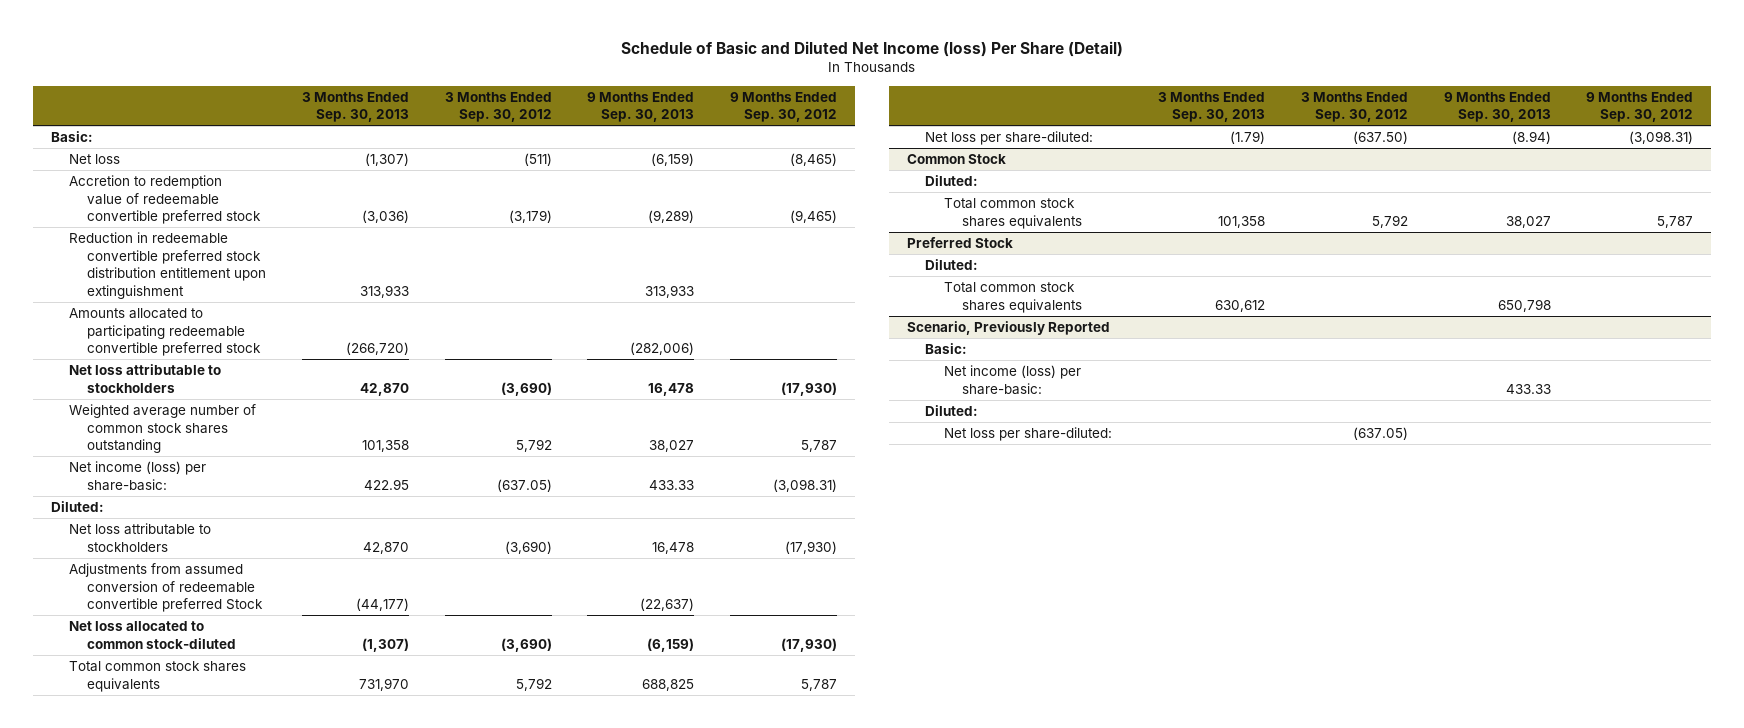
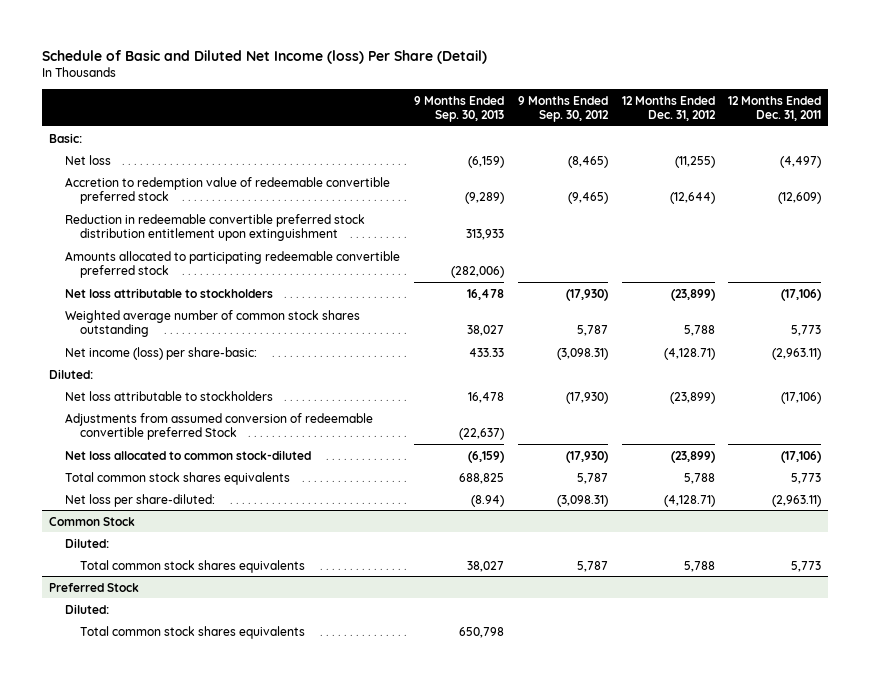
[302,91,410,123] 3 Months Ended Sep. 30, 2013 -> none
[444,91,552,123] 3 Months Ended Sep. 30, 2012 -> none
none -> [621,95,716,121] 12 Months Ended Dec. 31, 2012
none -> [728,95,822,121] 12 Months Ended Dec. 31, 2011
[906,321,1110,336] Scenario, Previously Reported -> none
[925,343,968,355] Basic: -> none
[943,365,1081,395] Net income (loss) per share-basic: -> none
[925,405,979,417] Diluted: -> none
[943,427,1112,442] Net loss per share-diluted: -> none

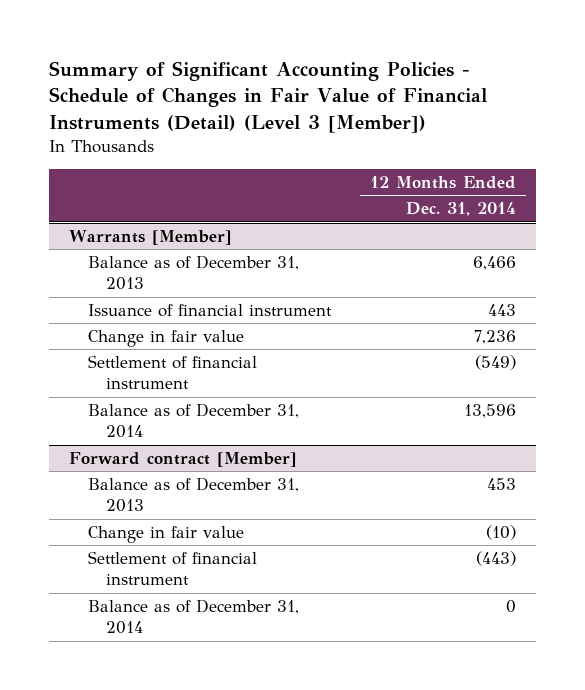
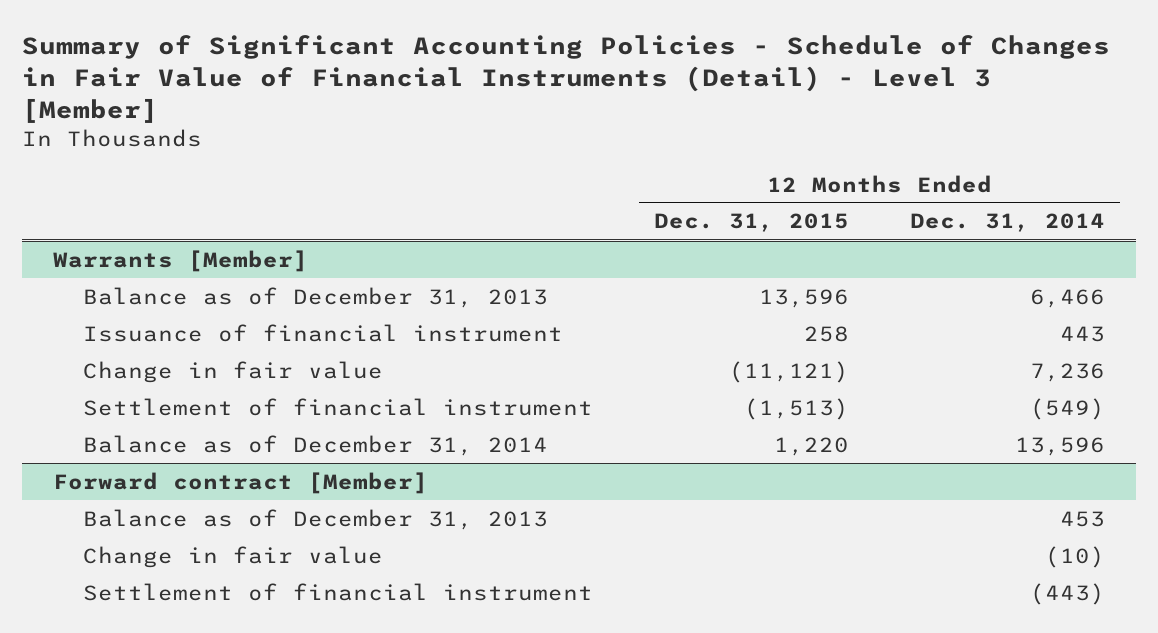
[49,60,488,133] Summary of Significant Accounting Policies - Schedule of Changes in Fair Value of Financial Instruments (Detail) (Level 3 [Member]) -> [22,35,1111,124] Summary of Significant Accounting Policies - Schedule of Changes in Fair Value of Financial Instruments (Detail) - Level 3 [Member]
none -> [654,213,850,233] Dec. 31, 2015
[87,599,299,635] Balance as of December 31, 2014 -> none

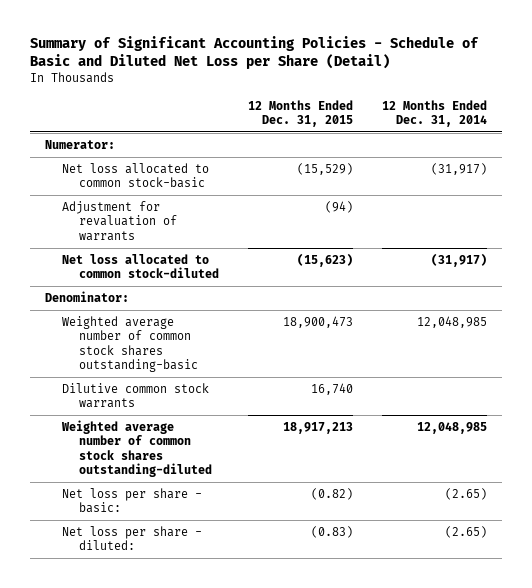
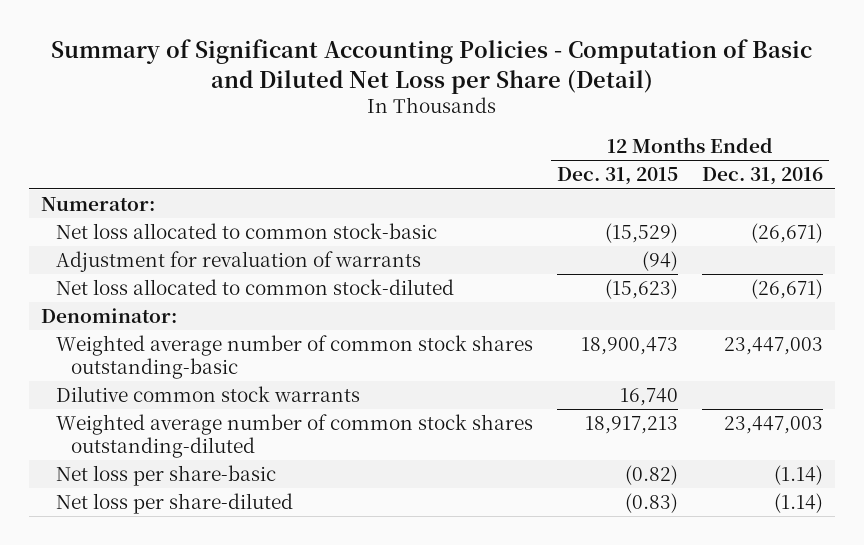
[30,36,480,70] Summary of Significant Accounting Policies - Schedule of Basic and Diluted Net Loss per Share (Detail) -> [50,39,812,94] Summary of Significant Accounting Policies - Computation of Basic and Diluted Net Loss per Share (Detail)
[382,99,488,128] 12 Months Ended Dec. 31, 2014 -> none
none -> [701,167,823,186] Dec. 31, 2016
[61,487,202,514] Net loss per share - basic: -> [55,464,276,486] Net loss per share-basic
[61,525,202,551] Net loss per share - diluted: -> [55,492,293,514] Net loss per share-diluted

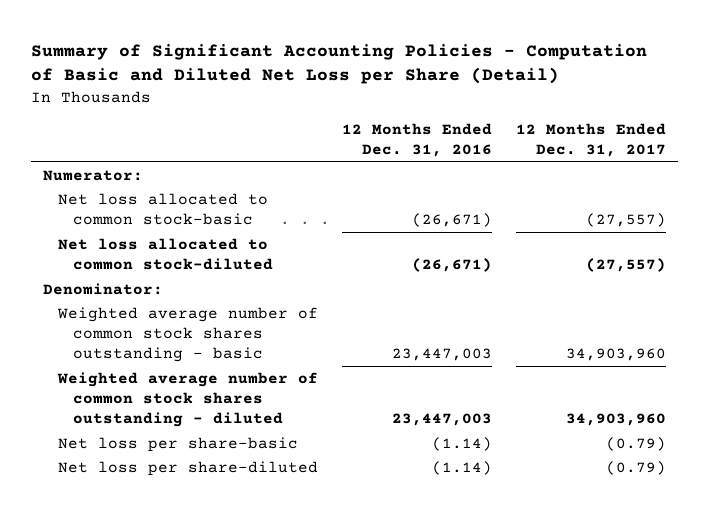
[556,167,678,186] Dec. 31, 2015 -> none
none -> [515,123,666,158] 12 Months Ended Dec. 31, 2017
[55,250,421,272] Adjustment for revaluation of warrants -> none
[55,385,360,402] Dilutive common stock warrants -> none
[55,334,533,380] Weighted average number of common stock shares outstanding-basic -> [57,306,319,363] Weighted average number of common stock shares outstanding - basic
[55,413,533,459] Weighted average number of common stock shares outstanding-diluted -> [57,371,319,428] Weighted average number of common stock shares outstanding - diluted

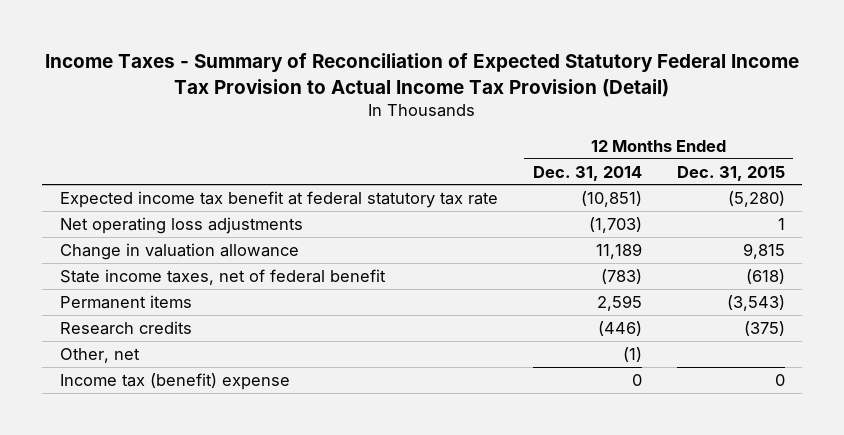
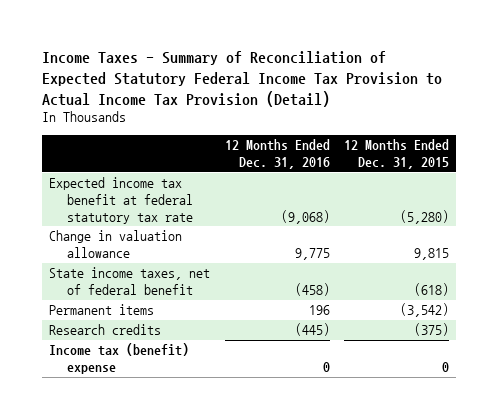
[532,165,642,181] Dec. 31, 2014 -> none
none -> [224,139,330,169] 12 Months Ended Dec. 31, 2016
[59,216,303,234] Net operating loss adjustments -> none
[726,294,785,311] (3,543) -> [400,303,450,318] (3,542)
[59,347,140,363] Other, net -> none

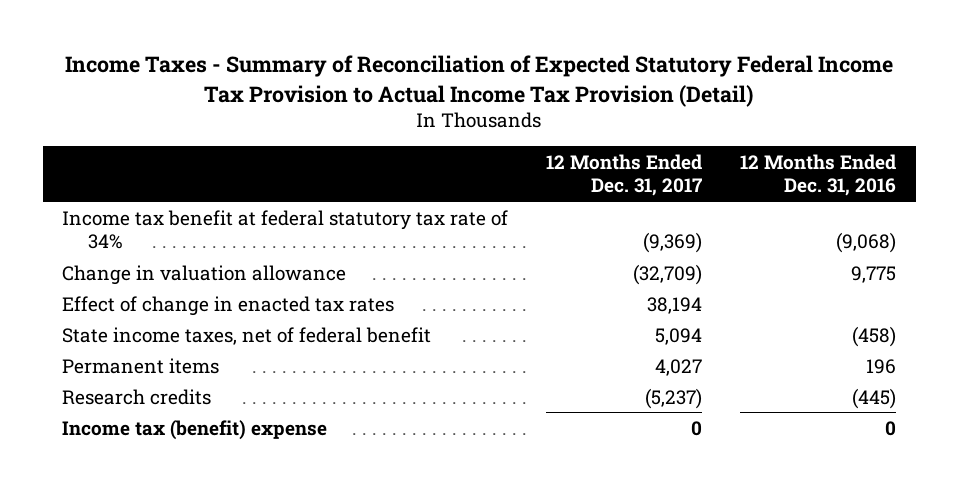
[344,139,450,169] 12 Months Ended Dec. 31, 2015 -> none
none -> [546,153,703,197] 12 Months Ended Dec. 31, 2017
[48,177,193,224] Expected income tax benefit at federal statutory tax rate -> [62,209,509,249] Income tax benefit at federal statutory tax rate of 34%
none -> [62,295,395,316] Effect of change in enacted tax rates

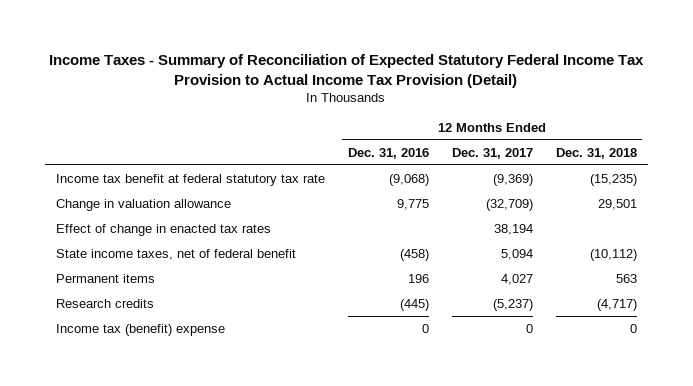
none -> [555,147,637,159] Dec. 31, 2018
[62,209,509,249] Income tax benefit at federal statutory tax rate of 34% -> [55,173,325,186] Income tax benefit at federal statutory tax rate

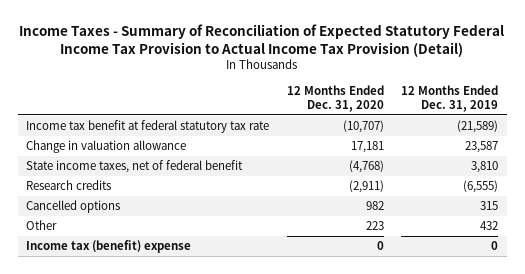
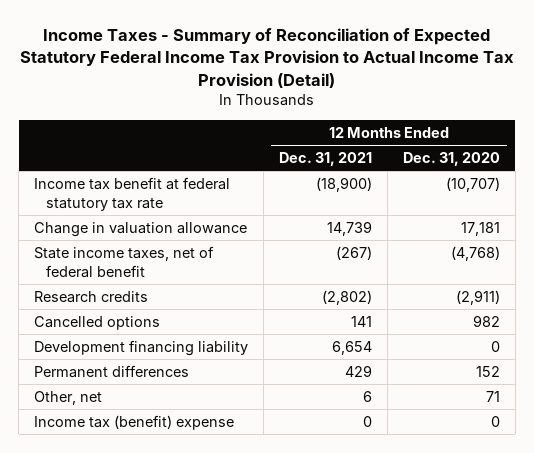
[401,85,499,112] 12 Months Ended Dec. 31, 2019 -> none
none -> [278,151,372,166] Dec. 31, 2021
none -> [34,339,249,356] Development financing liability
none -> [34,364,190,378] Permanent differences
[26,220,58,231] Other -> [34,390,103,405] Other, net
[365,221,384,231] 223 -> [485,390,500,402] 71

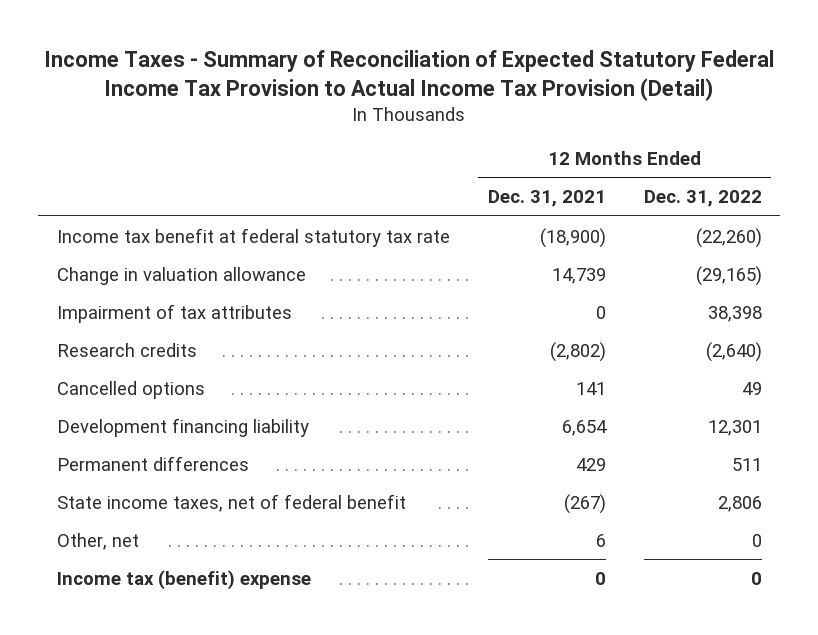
[402,151,500,166] Dec. 31, 2020 -> none
none -> [643,190,762,208] Dec. 31, 2022
none -> [56,303,292,323] Impairment of tax attributes
[34,245,215,278] State income taxes, net of federal benefit -> [56,493,406,512] State income taxes, net of federal benefit

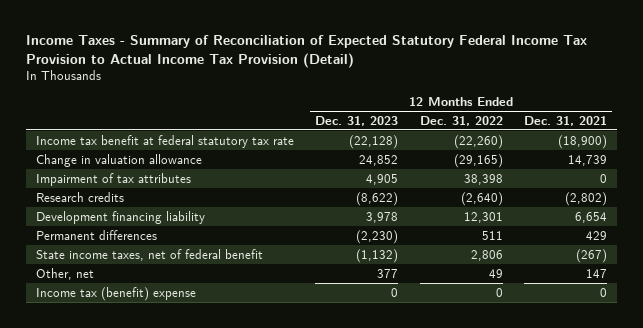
none -> [315,115,399,126] Dec. 31, 2023
[56,380,205,399] Cancelled options -> none
[595,533,606,547] 6 -> [585,268,607,278] 147
[751,533,762,547] 0 -> [488,268,503,278] 49

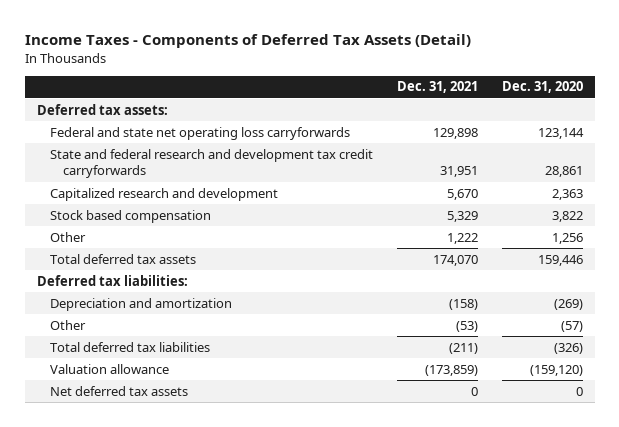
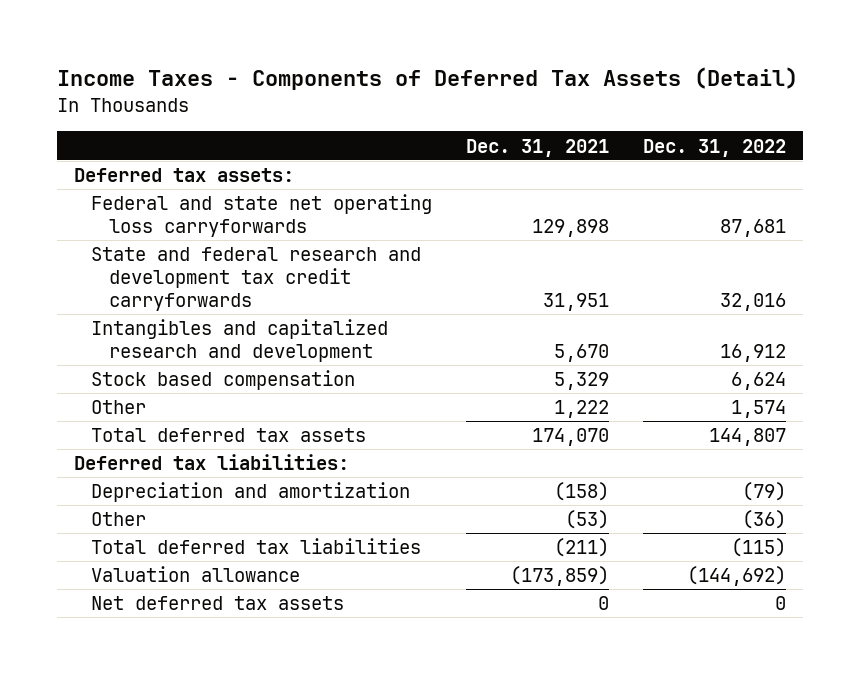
[501,81,583,94] Dec. 31, 2020 -> none
none -> [643,138,787,157] Dec. 31, 2022
[49,187,278,201] Capitalized research and development -> [91,319,389,362] Intangibles and capitalized research and development

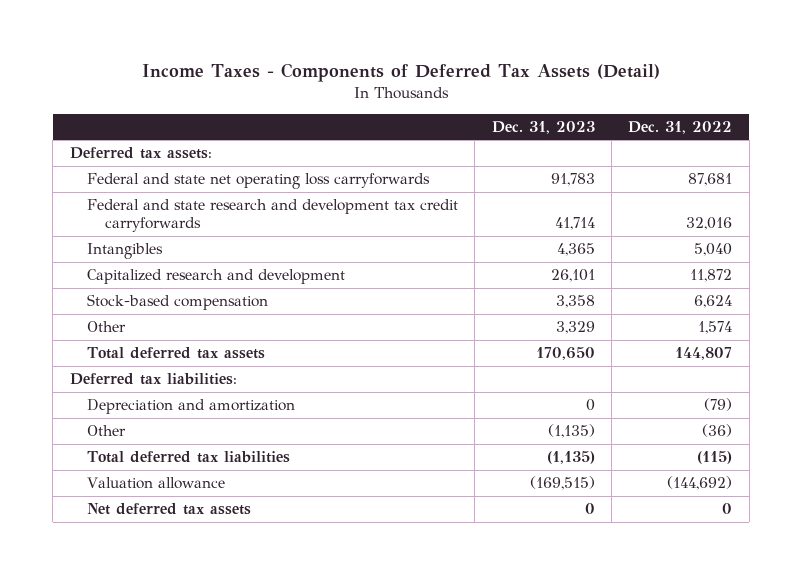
[466,138,610,157] Dec. 31, 2021 -> none
none -> [491,120,595,134] Dec. 31, 2023
[91,247,422,311] State and federal research and development tax credit carryforwards -> [87,199,459,233] Federal and state research and development tax credit carryforwards
none -> [87,243,164,260] Intangibles
[91,319,389,362] Intangibles and capitalized research and development -> [87,269,346,285] Capitalized research and development
[720,343,787,362] 16,912 -> [690,269,733,283] 11,872
[91,370,356,391] Stock based compensation -> [87,294,269,311] Stock-based compensation

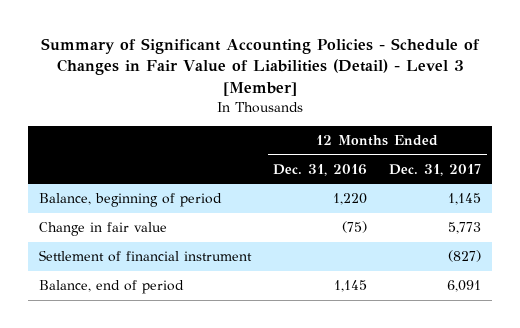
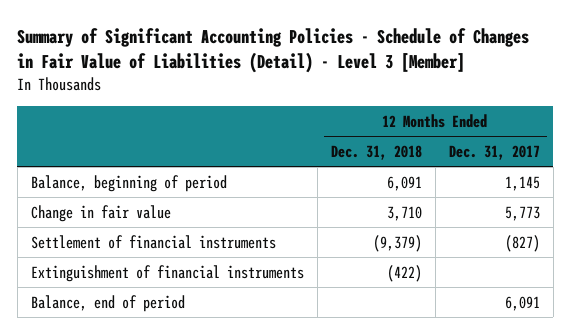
[273,163,368,176] Dec. 31, 2016 -> none
none -> [330,144,422,160] Dec. 31, 2018
[38,250,252,263] Settlement of financial instrument -> [30,234,276,249] Settlement of financial instruments
none -> [30,264,304,282] Extinguishment of financial instruments

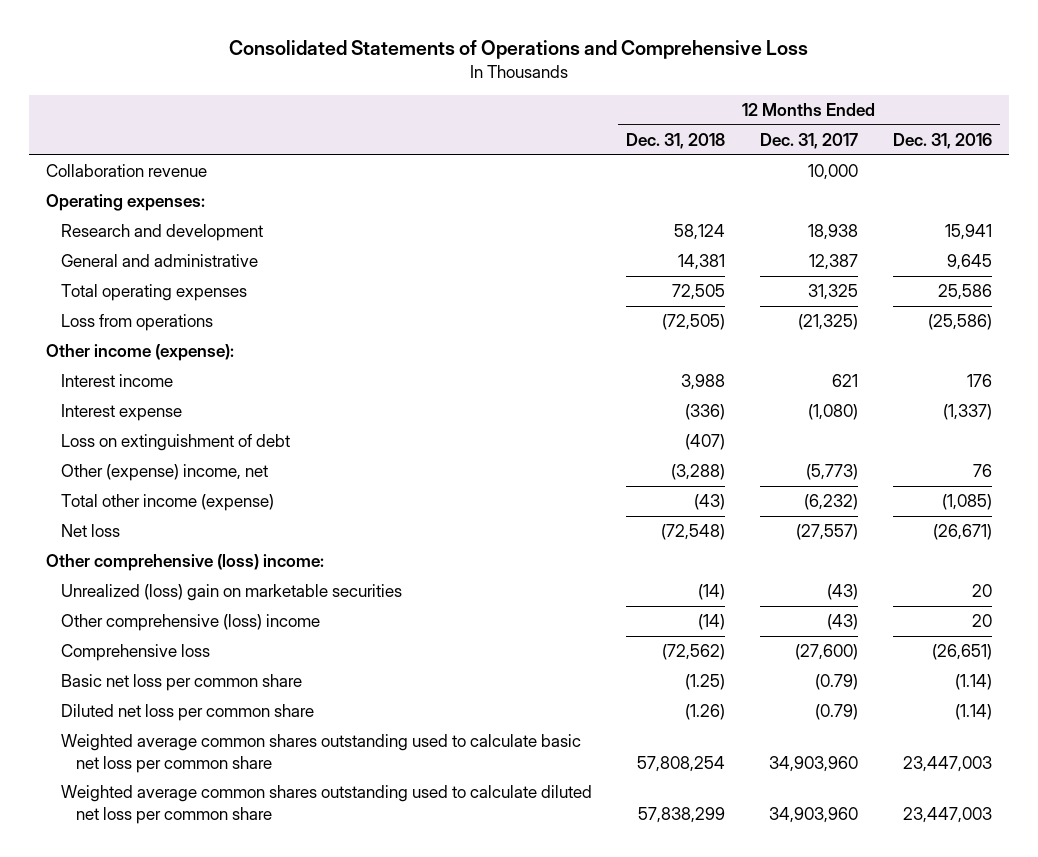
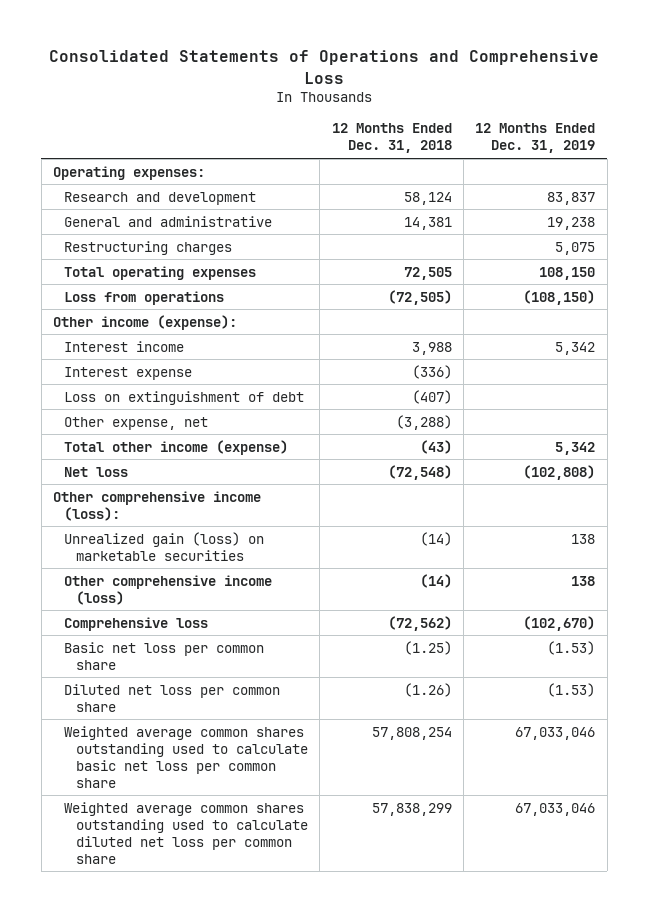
[760,132,859,149] Dec. 31, 2017 -> none
[892,132,992,149] Dec. 31, 2016 -> none
none -> [475,123,596,154] 12 Months Ended Dec. 31, 2019
[46,164,208,178] Collaboration revenue -> none
none -> [64,240,233,255] Restructuring charges
[60,464,268,482] Other (expense) income, net -> [64,416,209,430] Other expense, net
[46,554,325,572] Other comprehensive (loss) income: -> [53,490,262,521] Other comprehensive income (loss):
[60,584,402,602] Unrealized (loss) gain on marketable securities -> [64,531,265,561] Unrealized gain (loss) on marketable securities
[60,614,320,632] Other comprehensive (loss) income -> [64,574,273,605] Other comprehensive income (loss)

